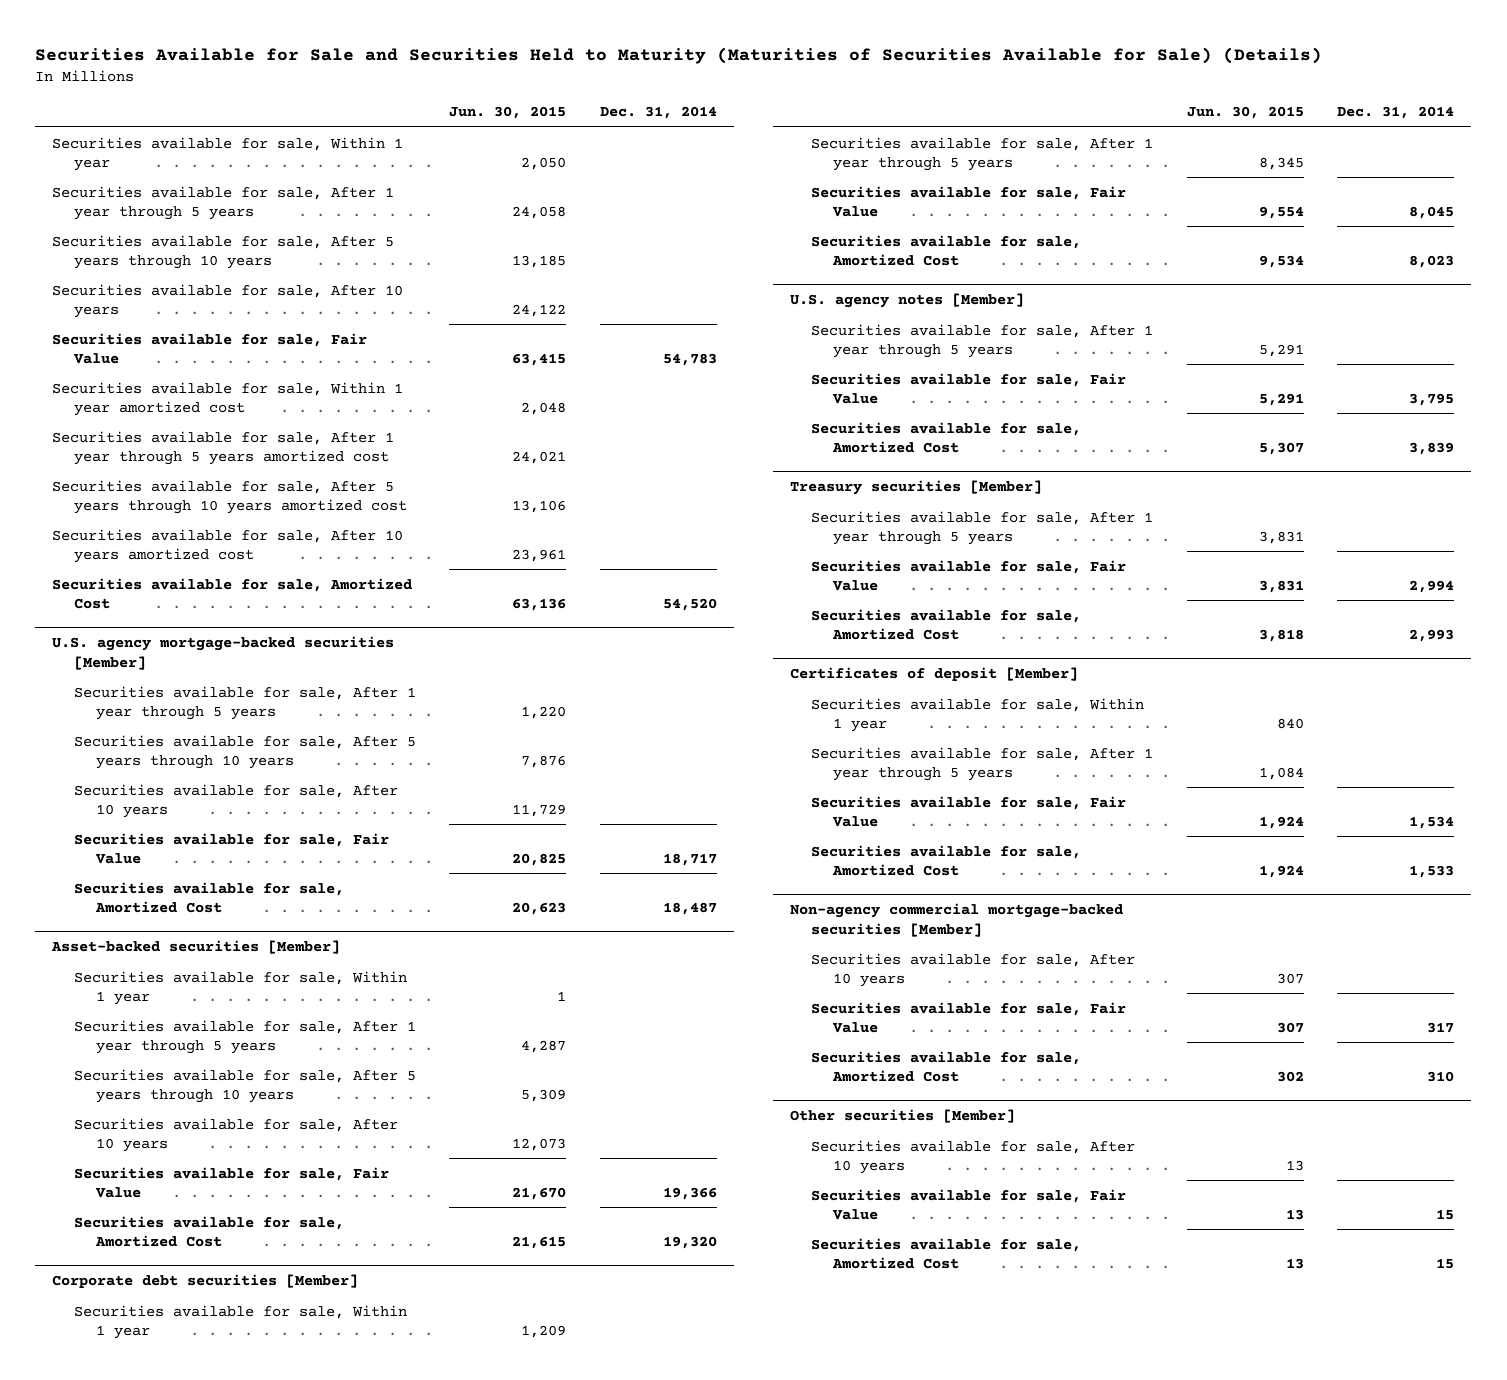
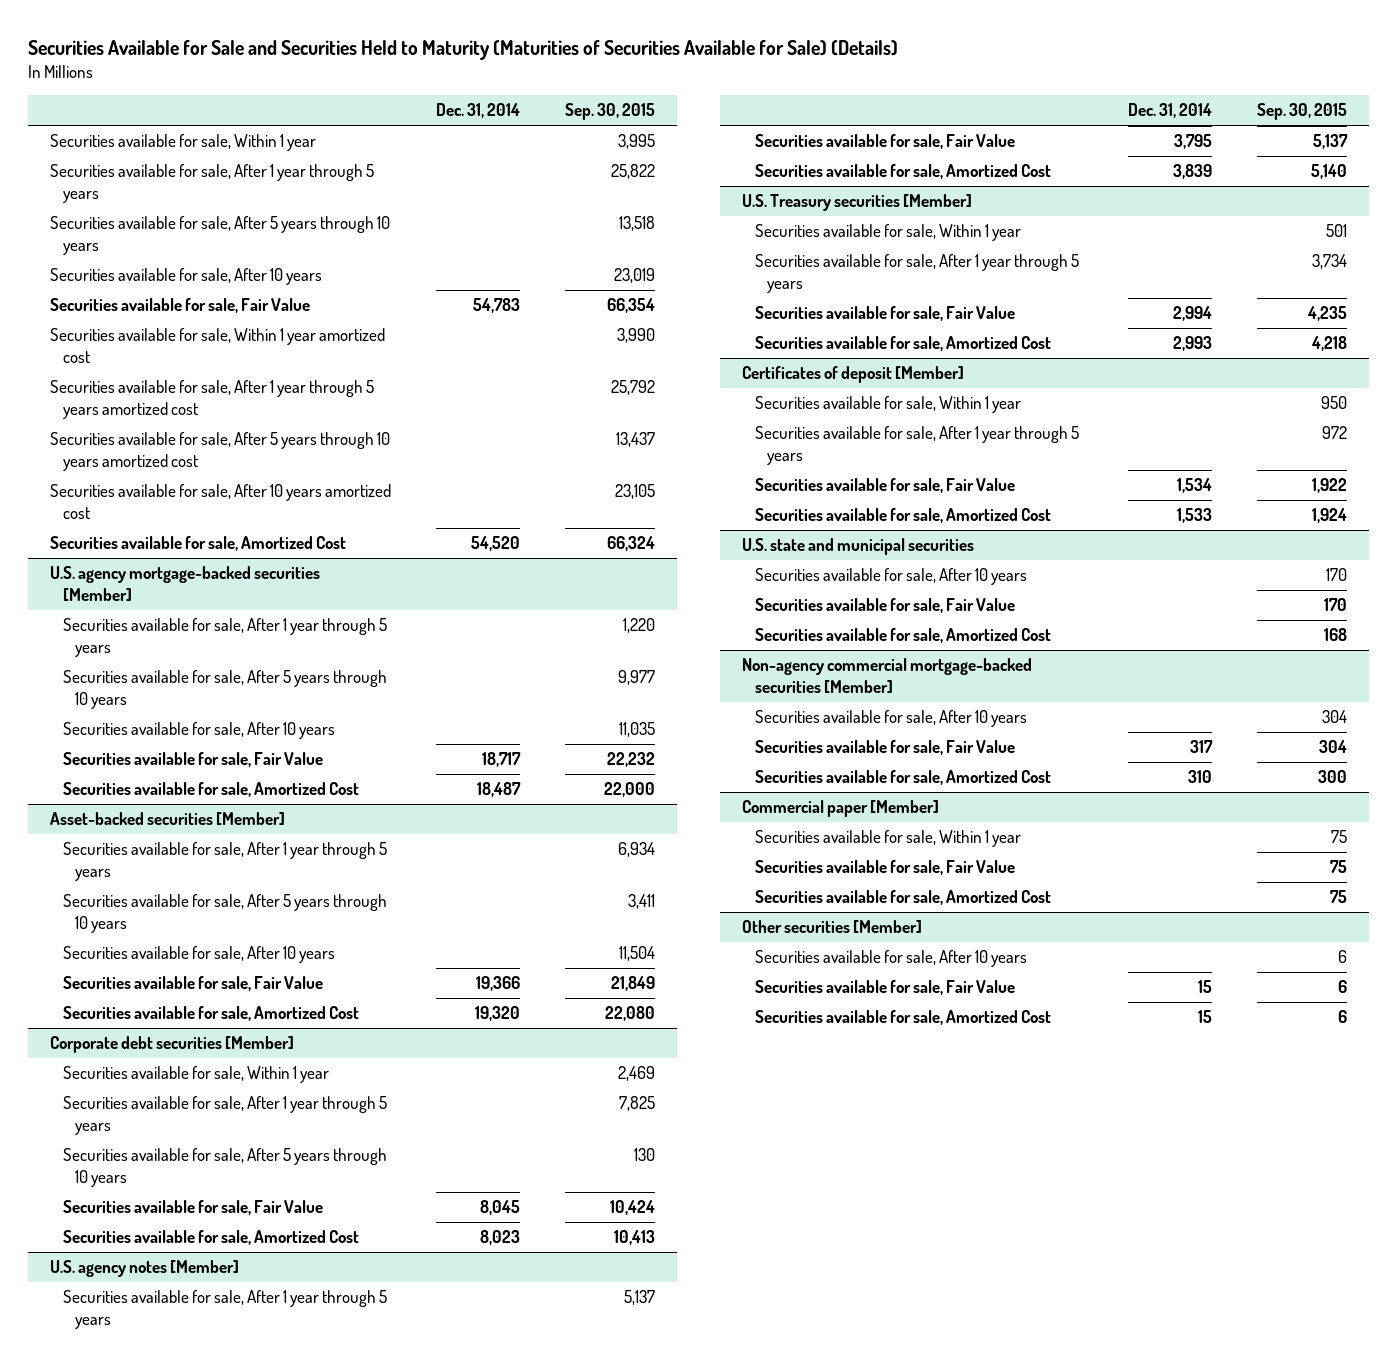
[449,106,567,120] Jun. 30, 2015 -> none
none -> [564,103,655,121] Sep. 30, 2015
[73,970,407,1005] Securities available for sale, Within 1 year -> none
none -> [62,1148,387,1187] Securities available for sale, After 5 years through 10 years
[789,480,1042,496] Treasury securities [Member] -> [742,194,973,212] U.S. Treasury securities [Member]
none -> [754,224,1021,242] Securities available for sale, Within 1 year
none -> [742,538,975,556] U.S. state and municipal securities
none -> [754,568,1027,586] Securities available for sale, After 10 years
none -> [754,598,1015,614] Securities available for sale, Fair Value
none -> [754,628,1051,644] Securities available for sale, Amortized Cost
none -> [742,800,940,818] Commercial paper [Member]
none -> [754,830,1021,848] Securities available for sale, Within 1 year
none -> [754,860,1015,876] Securities available for sale, Fair Value
none -> [754,890,1051,906] Securities available for sale, Amortized Cost

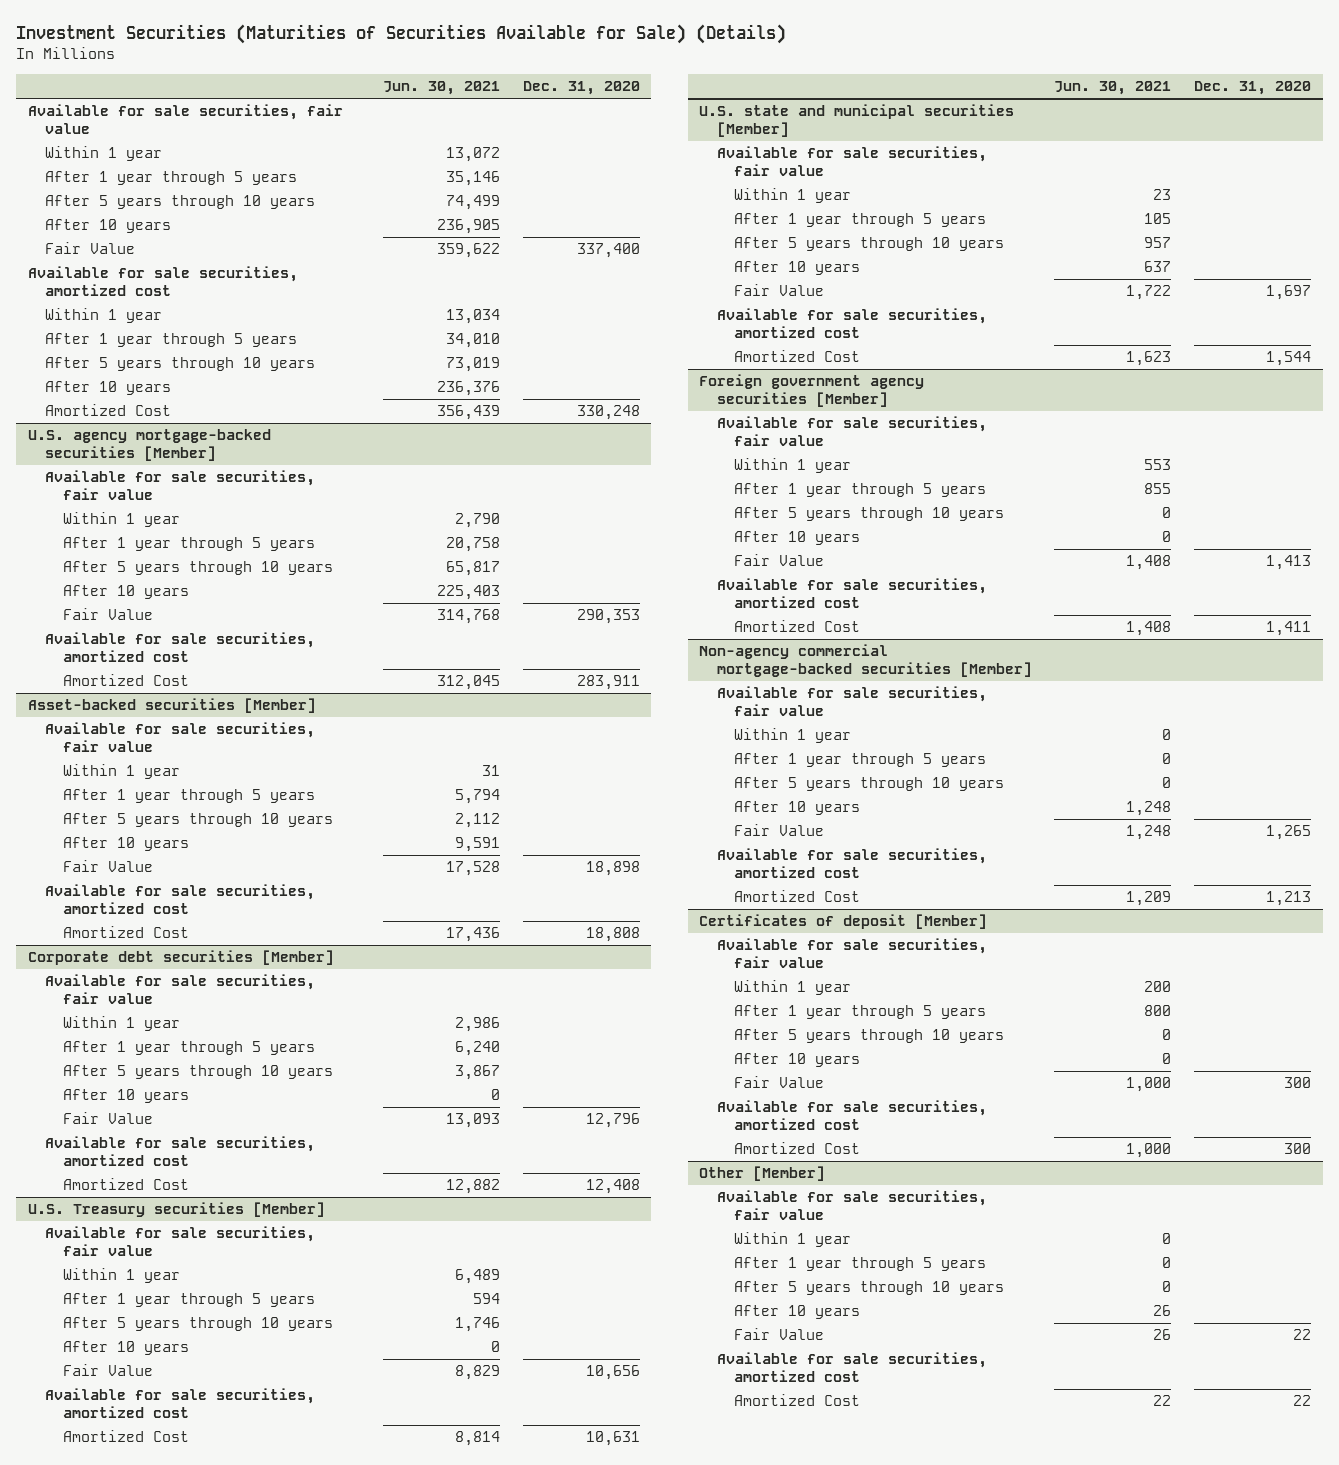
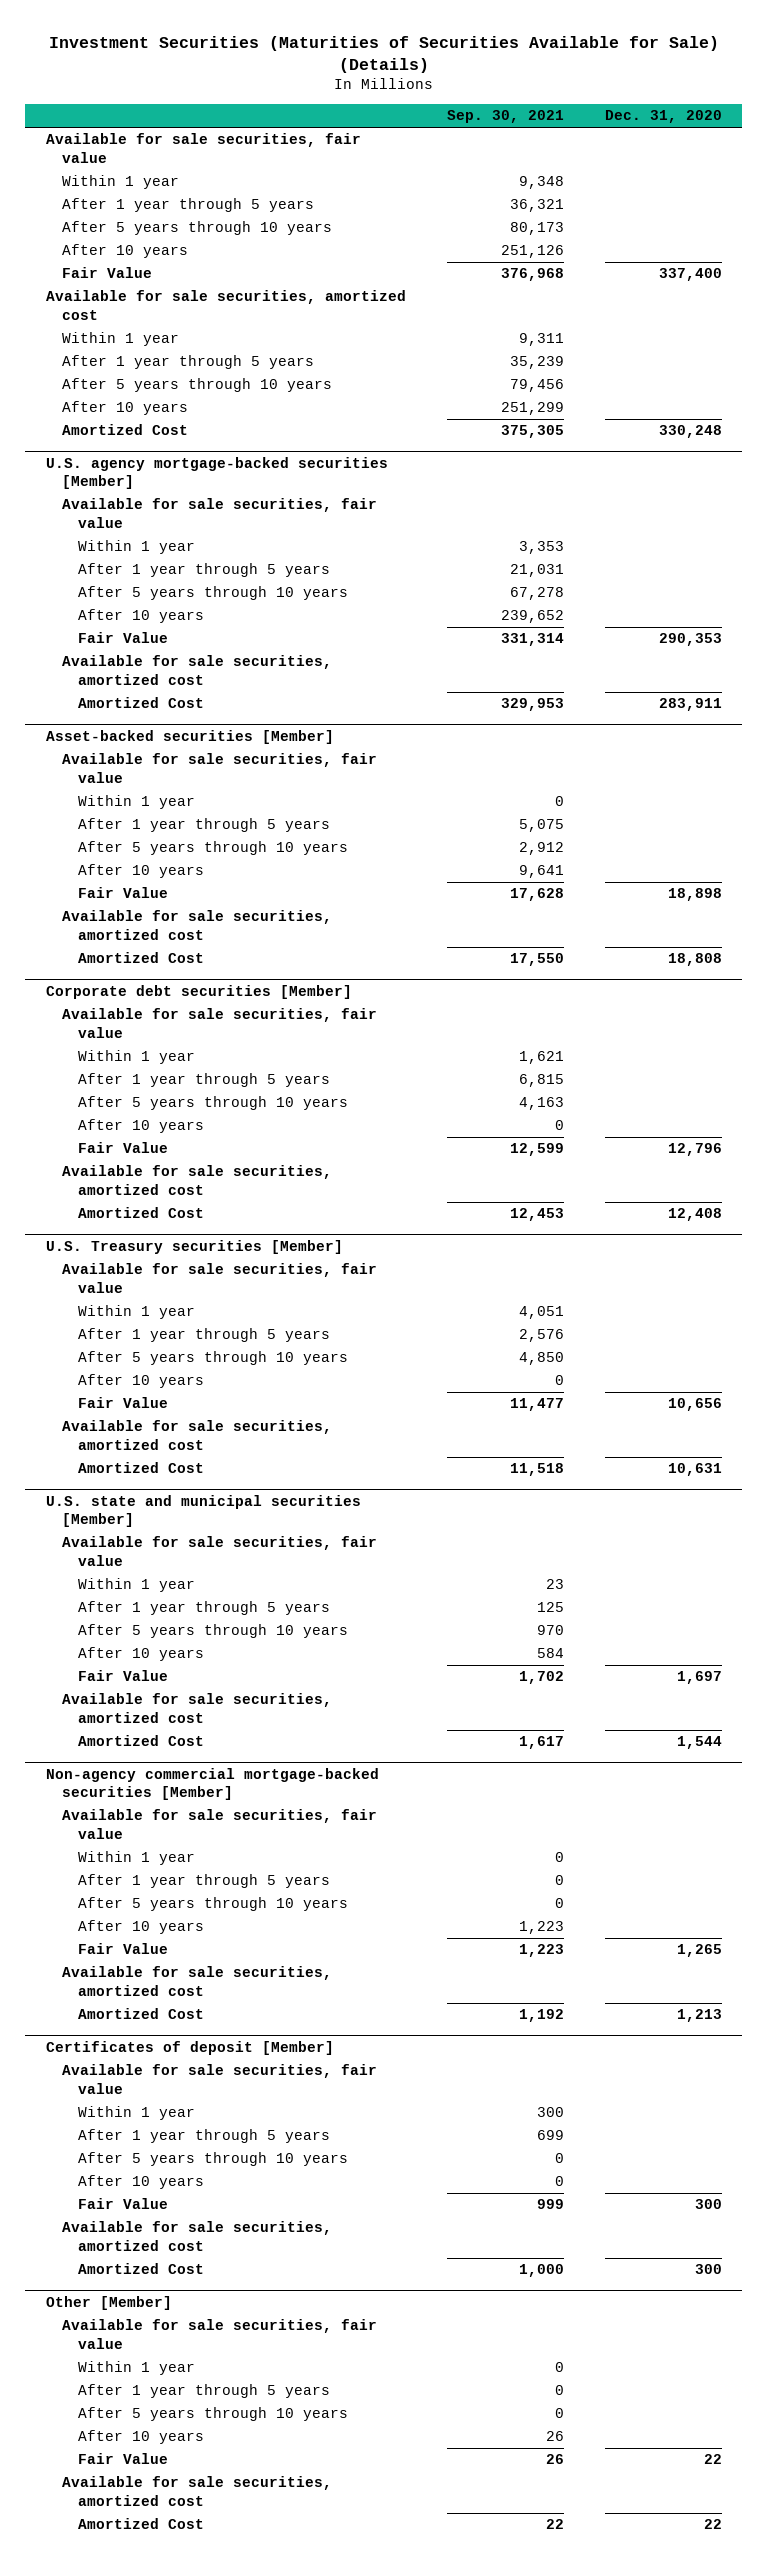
[383,81,501,96] Jun. 30, 2021 -> none
none -> [446,110,564,124] Sep. 30, 2021
[699,374,925,407] Foreign government agency securities [Member] -> none
[716,416,987,446] Available for sale securities, fair value -> none
[734,458,852,474] Within 1 year -> none
[734,483,987,498] After 1 year through 5 years -> none
[734,507,1005,522] After 5 years through 10 years -> none
[734,531,861,546] After 10 years -> none
[734,554,825,567] Fair Value -> none
[716,578,987,608] Available for sale securities, amortized cost -> none
[734,620,861,633] Amortized Cost -> none

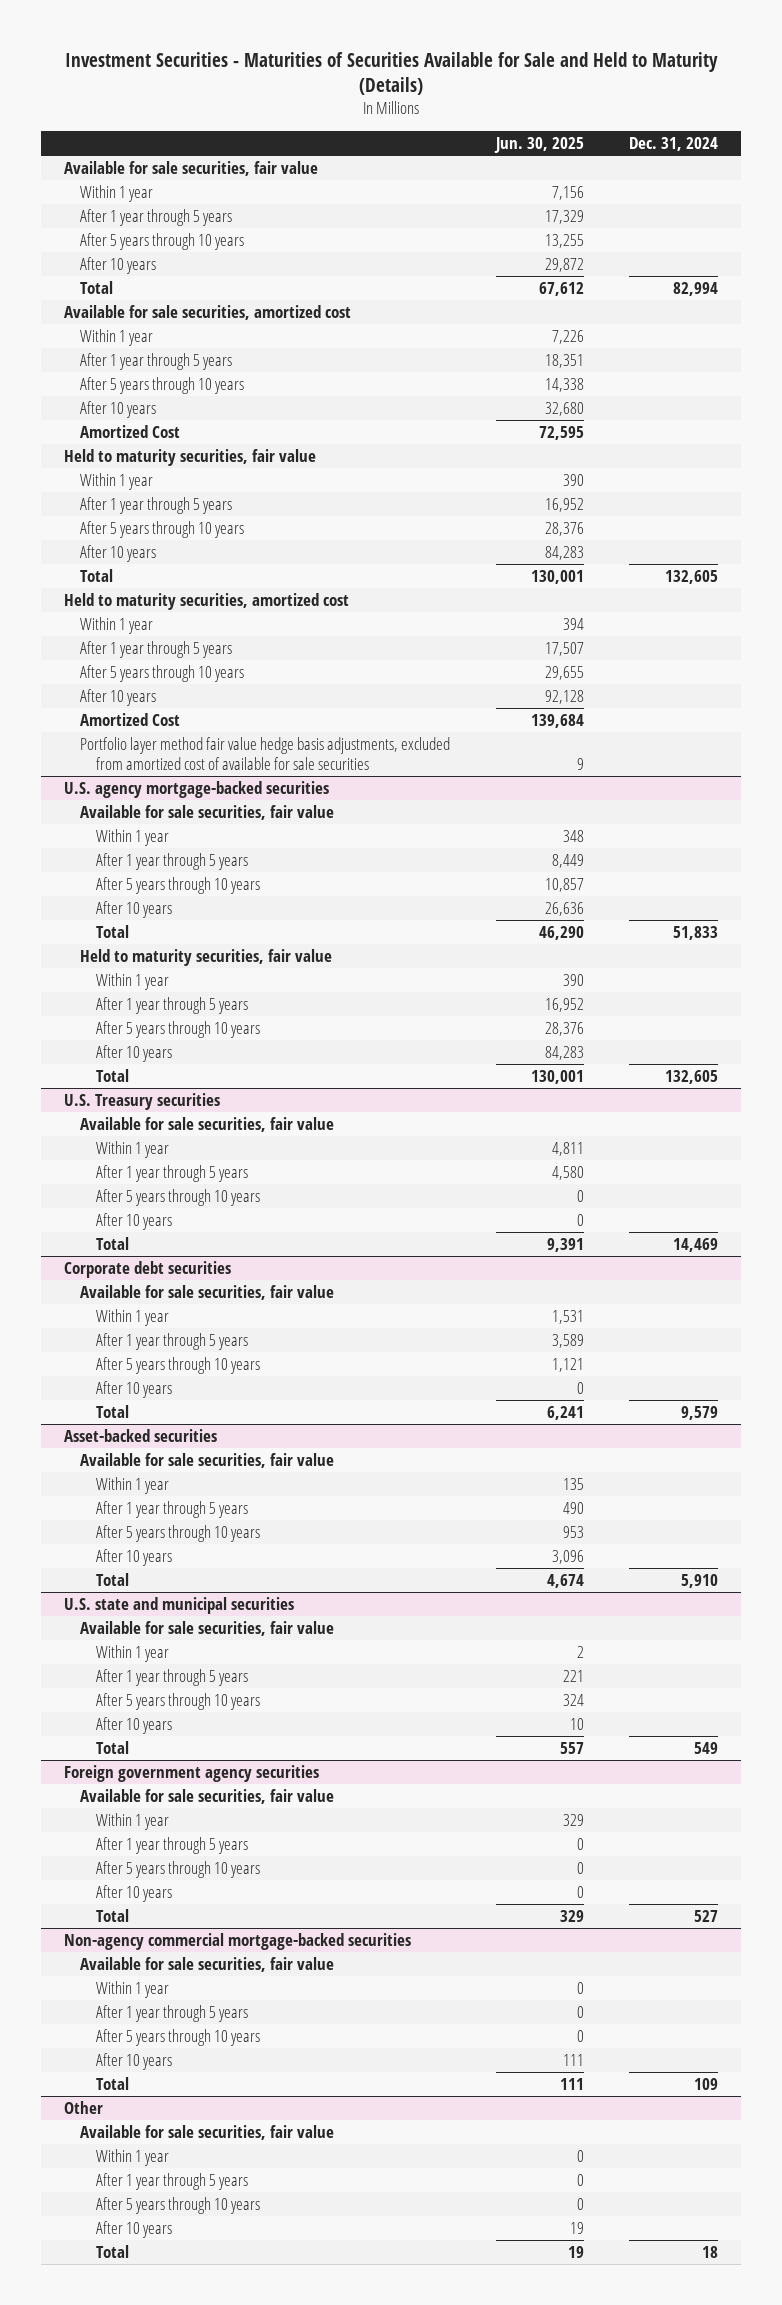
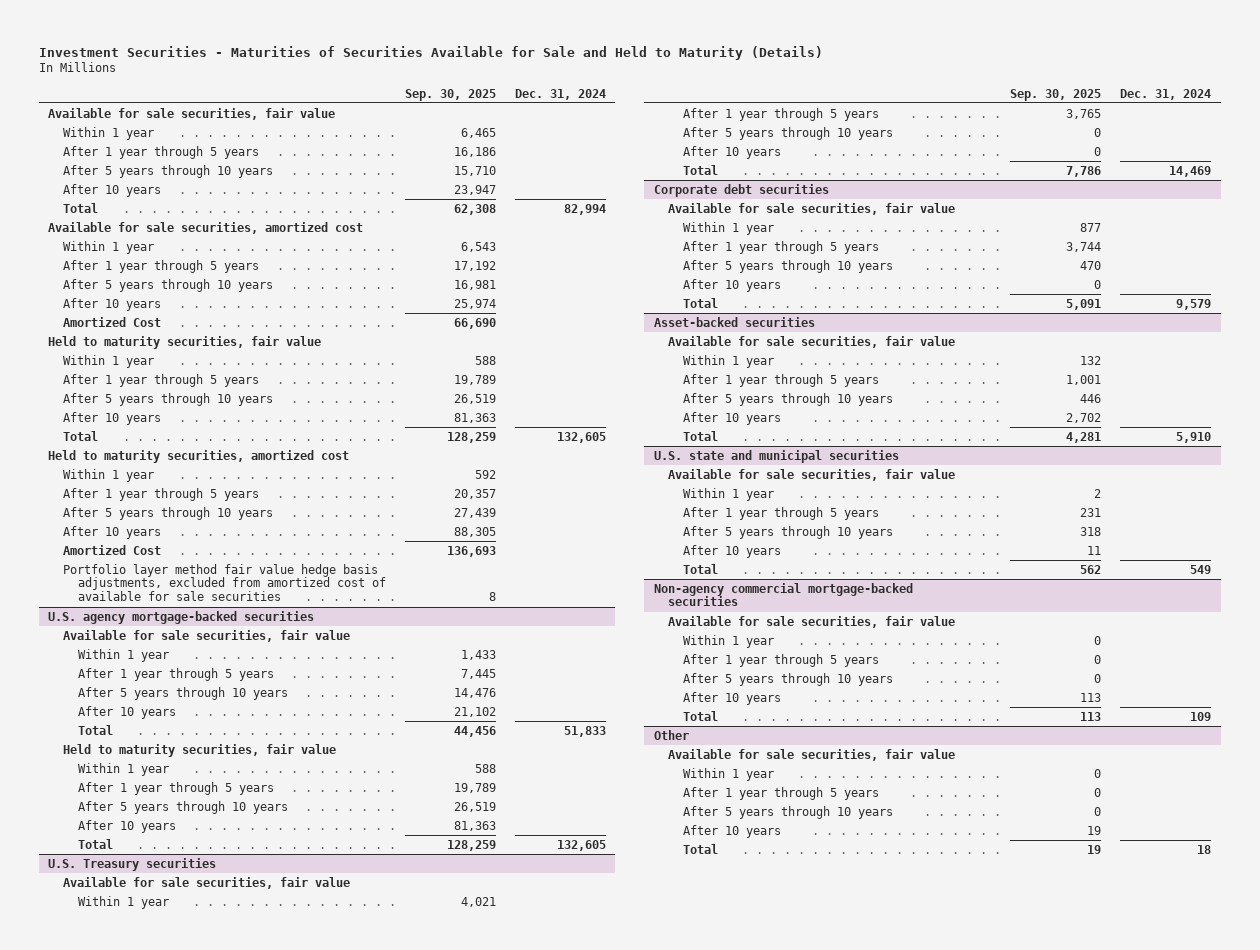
[493,136,584,153] Jun. 30, 2025 -> none
none -> [405,88,497,101] Sep. 30, 2025
[64,1764,320,1782] Foreign government agency securities -> none
[80,1788,335,1804] Available for sale securities, fair value -> none
[96,1812,170,1830] Within 1 year -> none
[96,1836,249,1854] After 1 year through 5 years -> none
[96,1860,261,1878] After 5 years through 10 years -> none
[96,1884,173,1902] After 10 years -> none
[96,1908,130,1922] Total -> none

